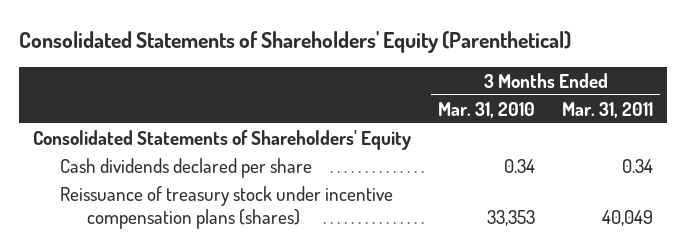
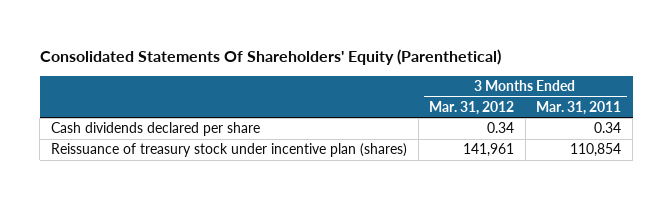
[19,31,572,54] Consolidated Statements of Shareholders' Equity (Parenthetical) -> [39,48,501,65] Consolidated Statements Of Shareholders' Equity (Parenthetical)
[438,101,536,118] Mar. 31, 2010 -> none
none -> [429,100,515,115] Mar. 31, 2012
[32,129,411,150] Consolidated Statements of Shareholders' Equity -> none
[59,185,393,229] Reissuance of treasury stock under incentive compensation plans (shares) -> [50,143,407,158] Reissuance of treasury stock under incentive plan (shares)
[602,209,654,226] 40,049 -> [570,143,622,158] 110,854

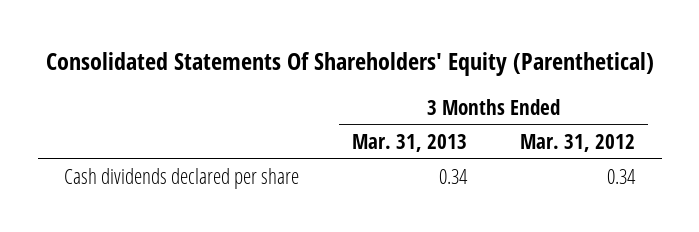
[536,100,622,115] Mar. 31, 2011 -> none
none -> [352,134,468,153] Mar. 31, 2013
[50,143,407,158] Reissuance of treasury stock under incentive plan (shares) -> none

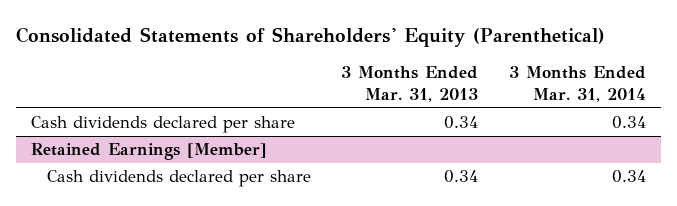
[45,52,654,77] Consolidated Statements Of Shareholders' Equity (Parenthetical) -> [15,27,605,48] Consolidated Statements of Shareholders' Equity (Parenthetical)
[520,134,636,153] Mar. 31, 2012 -> none
none -> [508,66,646,103] 3 Months Ended Mar. 31, 2014
none -> [30,143,267,161] Retained Earnings [Member]
none -> [47,170,312,188] Cash dividends declared per share

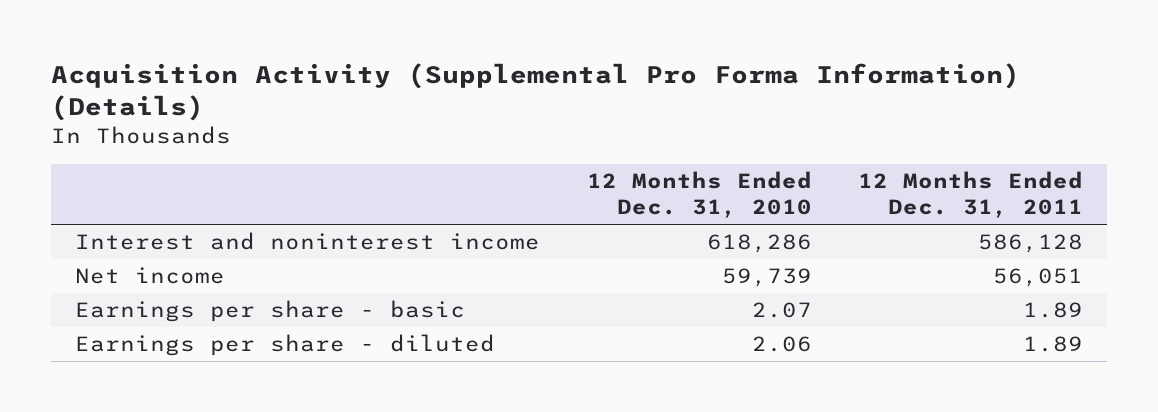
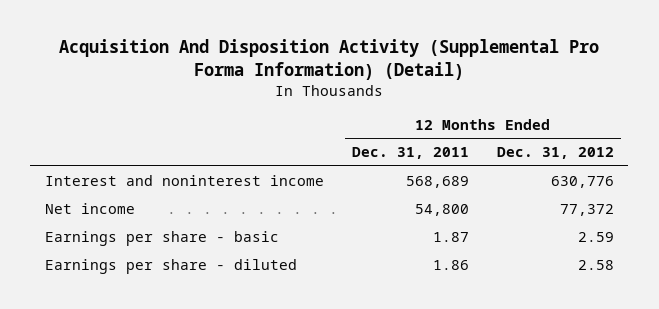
[51,63,1021,122] Acquisition Activity (Supplemental Pro Forma Information) (Details) -> [59,39,600,81] Acquisition And Disposition Activity (Supplemental Pro Forma Information) (Detail)
[586,170,812,219] 12 Months Ended Dec. 31, 2010 -> none
none -> [497,147,615,160] Dec. 31, 2012
[978,233,1084,253] 586,128 -> [405,176,469,189] 568,689
[993,267,1084,287] 56,051 -> [414,204,469,217] 54,800
[1023,301,1084,318] 1.89 -> [432,232,469,243] 1.87
[1023,335,1084,352] 1.89 -> [432,260,469,271] 1.86

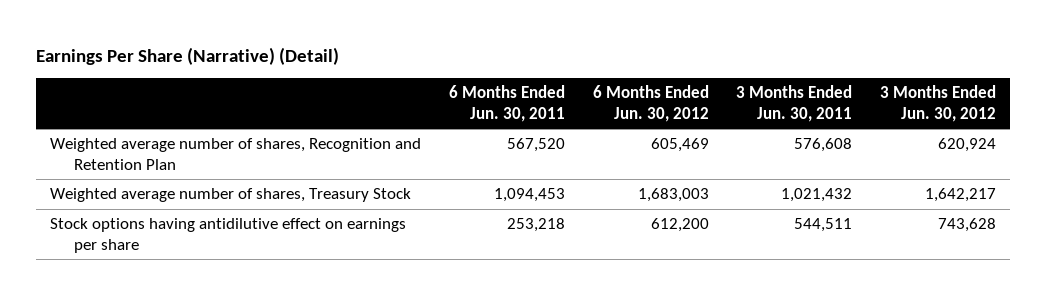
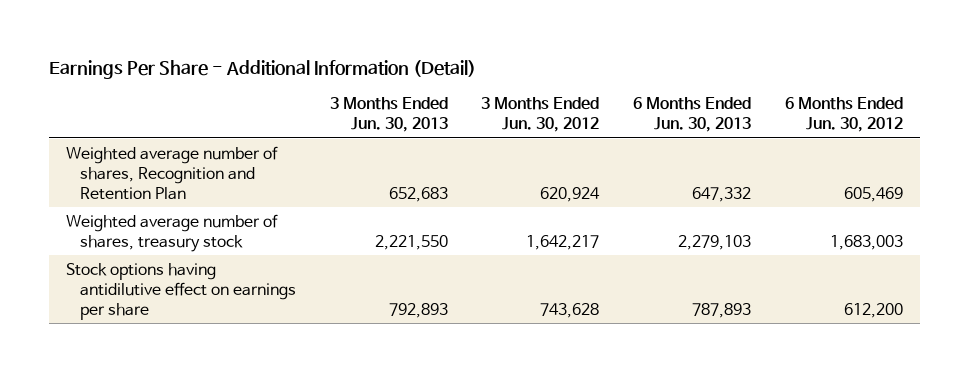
[36,46,340,65] Earnings Per Share (Narrative) (Detail) -> [49,59,477,79] Earnings Per Share - Additional Information (Detail)
[448,85,565,122] 6 Months Ended Jun. 30, 2011 -> none
[736,85,853,122] 3 Months Ended Jun. 30, 2011 -> none
none -> [329,97,448,133] 3 Months Ended Jun. 30, 2013
none -> [633,97,752,133] 6 Months Ended Jun. 30, 2013
[50,188,412,203] Weighted average number of shares, Treasury Stock -> [65,213,278,252] Weighted average number of shares, treasury stock

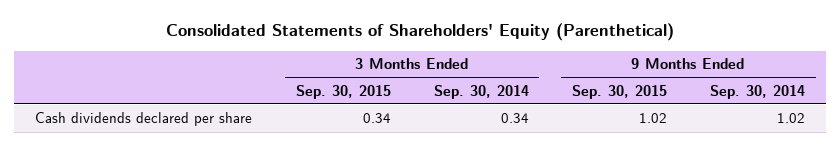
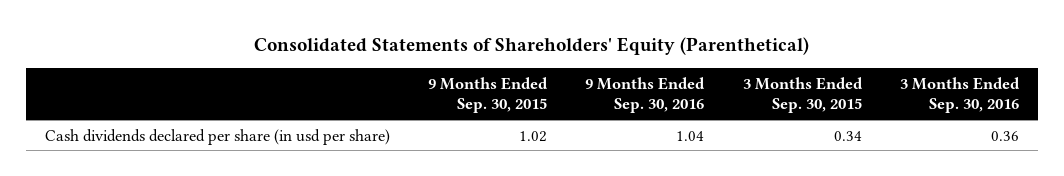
[433,84,529,99] Sep. 30, 2014 -> none
[709,84,805,99] Sep. 30, 2014 -> none
none -> [585,76,706,114] 9 Months Ended Sep. 30, 2016
none -> [899,76,1020,114] 3 Months Ended Sep. 30, 2016
[35,112,253,127] Cash dividends declared per share -> [44,128,390,145] Cash dividends declared per share (in usd per share)

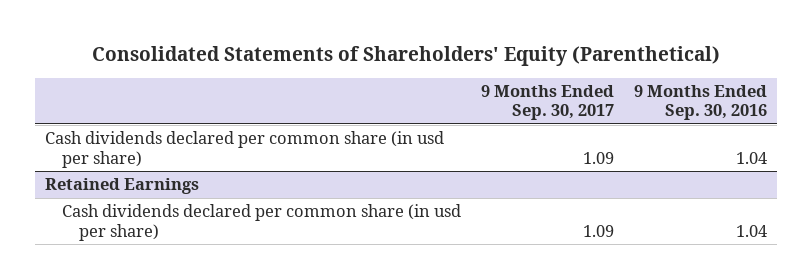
[428,76,549,114] 9 Months Ended Sep. 30, 2015 -> none
[742,76,863,114] 3 Months Ended Sep. 30, 2015 -> none
[899,76,1020,114] 3 Months Ended Sep. 30, 2016 -> none
none -> [481,84,615,121] 9 Months Ended Sep. 30, 2017
[44,128,390,145] Cash dividends declared per share (in usd per share) -> [45,131,445,168] Cash dividends declared per common share (in usd per share)
none -> [45,178,200,195] Retained Earnings
none -> [62,204,462,241] Cash dividends declared per common share (in usd per share)

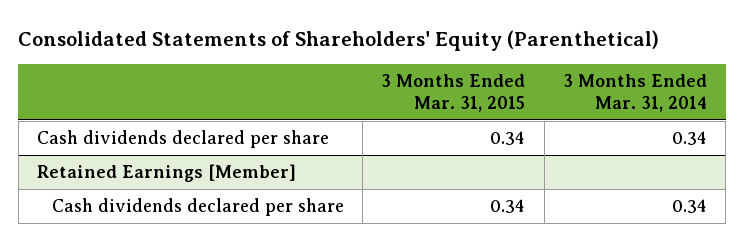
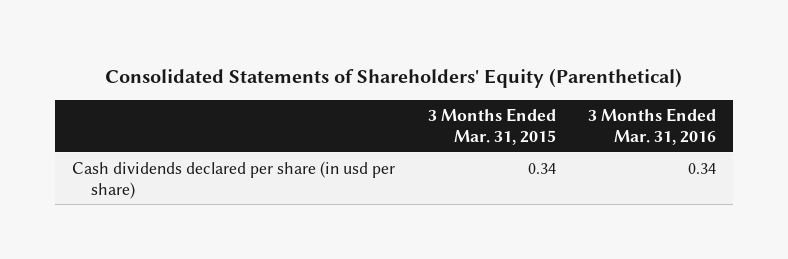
[562,73,707,113] 3 Months Ended Mar. 31, 2014 -> none
none -> [588,108,717,145] 3 Months Ended Mar. 31, 2016
[37,163,297,182] Retained Earnings [Member] -> none
[51,197,344,216] Cash dividends declared per share -> none
[37,129,330,148] Cash dividends declared per share -> [71,161,395,199] Cash dividends declared per share (in usd per share)

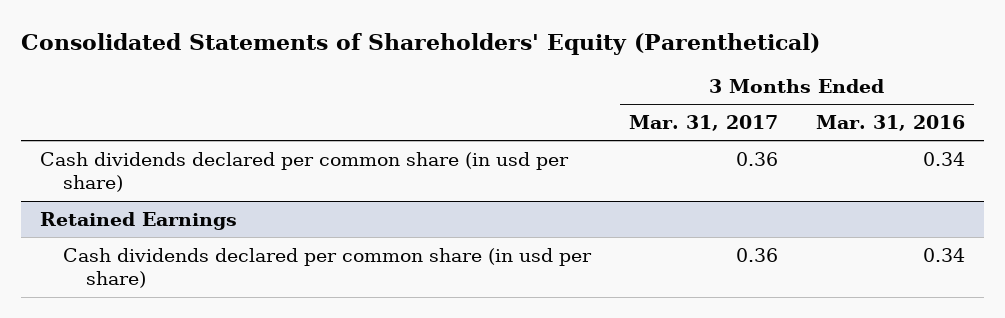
[427,108,556,145] 3 Months Ended Mar. 31, 2015 -> none
none -> [628,114,778,131] Mar. 31, 2017
[71,161,395,199] Cash dividends declared per share (in usd per share) -> [40,151,570,193] Cash dividends declared per common share (in usd per share)
none -> [40,211,238,230] Retained Earnings
none -> [63,247,593,289] Cash dividends declared per common share (in usd per share)

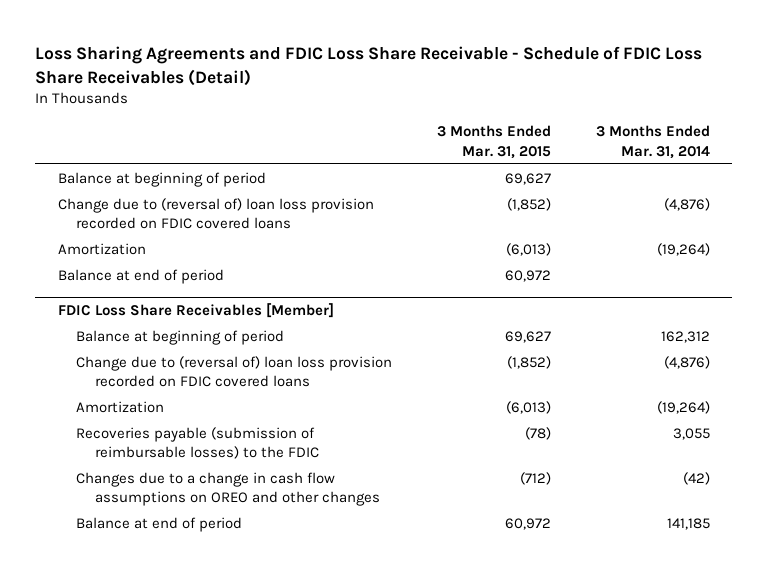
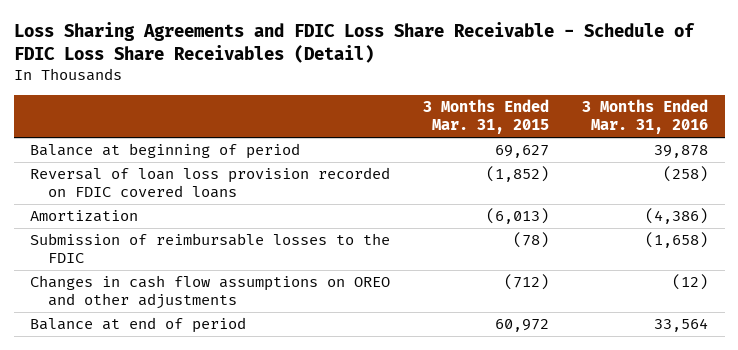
[595,125,710,159] 3 Months Ended Mar. 31, 2014 -> none
none -> [582,99,709,135] 3 Months Ended Mar. 31, 2016
[57,242,146,255] Amortization -> none
[57,268,224,284] Balance at end of period -> none
[57,303,334,319] FDIC Loss Share Receivables [Member] -> none
[76,329,285,345] Balance at beginning of period -> none
[76,355,393,388] Change due to (reversal of) loan loss provision recorded on FDIC covered loans -> none
[57,197,374,230] Change due to (reversal of) loan loss provision recorded on FDIC covered loans -> [30,167,391,199] Reversal of loan loss provision recorded on FDIC covered loans
[76,426,319,460] Recoveries payable (submission of reimbursable losses) to the FDIC -> [30,233,391,264] Submission of reimbursable losses to the FDIC
[76,471,380,507] Changes due to a change in cash flow assumptions on OREO and other changes -> [30,275,391,310] Changes in cash flow assumptions on OREO and other adjustments

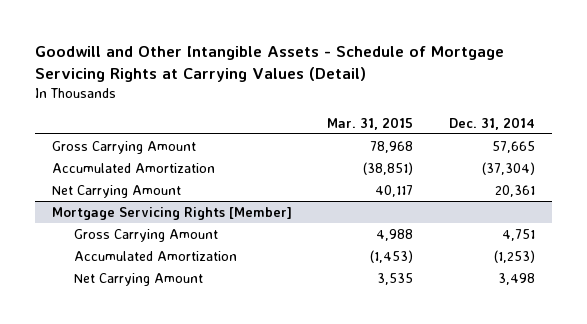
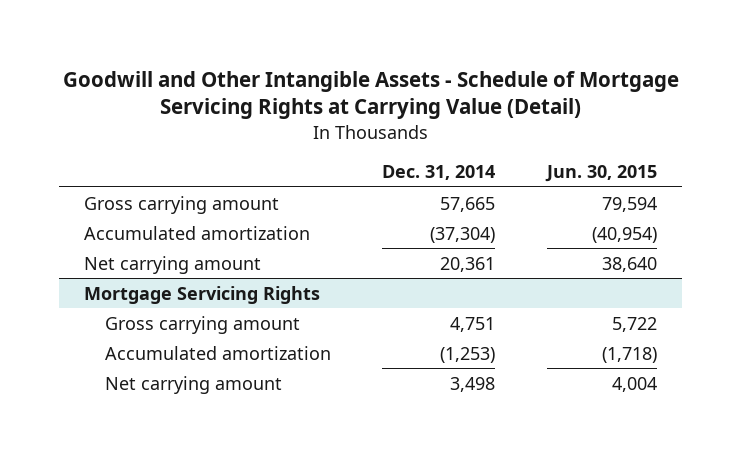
[34,45,504,82] Goodwill and Other Intangible Assets - Schedule of Mortgage Servicing Rights at Carrying Values (Detail) -> [62,70,679,120] Goodwill and Other Intangible Assets - Schedule of Mortgage Servicing Rights at Carrying Value (Detail)
[327,116,414,130] Mar. 31, 2015 -> none
none -> [544,164,657,182] Jun. 30, 2015
[52,140,197,154] Gross Carrying Amount -> [84,195,280,214] Gross carrying amount
[52,162,216,173] Accumulated Amortization -> [84,225,311,240] Accumulated amortization
[52,184,182,198] Net Carrying Amount -> [84,255,262,274] Net carrying amount
[52,206,293,220] Mortgage Servicing Rights [Member] -> [84,285,321,304] Mortgage Servicing Rights
[74,228,219,242] Gross Carrying Amount -> [105,315,301,334] Gross carrying amount
[74,250,238,261] Accumulated Amortization -> [105,345,332,360] Accumulated amortization
[74,272,204,286] Net Carrying Amount -> [105,375,283,394] Net carrying amount

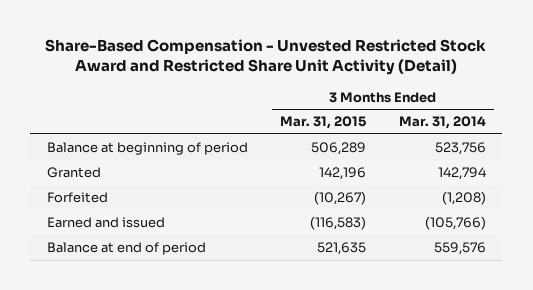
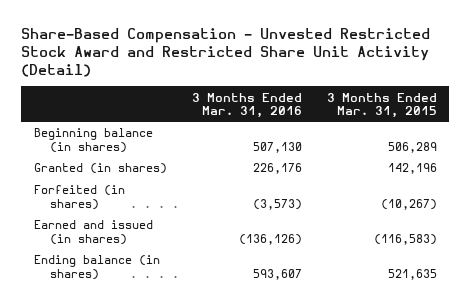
[398,116,486,130] Mar. 31, 2014 -> none
none -> [191,92,302,118] 3 Months Ended Mar. 31, 2016
[46,142,248,156] Balance at beginning of period -> [33,128,153,153] Beginning balance (in shares)
[46,167,101,179] Granted -> [33,163,167,175] Granted (in shares)
[46,192,108,204] Forfeited -> [33,185,125,210] Forfeited (in shares)
[46,217,165,229] Earned and issued -> [33,220,153,245] Earned and issued (in shares)
[46,242,206,256] Balance at end of period -> [33,255,160,280] Ending balance (in shares)

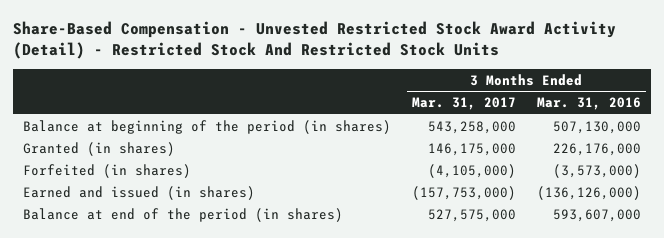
[21,28,431,77] Share-Based Compensation - Unvested Restricted Stock Award and Restricted Share Unit Activity (Detail) -> [12,20,616,60] Share-Based Compensation - Unvested Restricted Stock Award Activity (Detail) - Restricted Stock And Restricted Stock Units
[326,92,437,118] 3 Months Ended Mar. 31, 2015 -> none
none -> [412,97,517,111] Mar. 31, 2017
[33,128,153,153] Beginning balance (in shares) -> [23,120,392,135] Balance at beginning of the period (in shares)
[252,141,302,153] 507,130 -> [552,121,641,135] 507,130,000
[252,163,302,175] 226,176 -> [552,143,641,157] 226,176,000
[252,198,302,210] (3,573) -> [552,164,641,179] (3,573,000)
[238,233,302,245] (136,126) -> [536,186,641,201] (136,126,000)
[33,255,160,280] Ending balance (in shares) -> [23,208,344,223] Balance at end of the period (in shares)
[252,268,302,280] 593,607 -> [552,209,641,223] 593,607,000

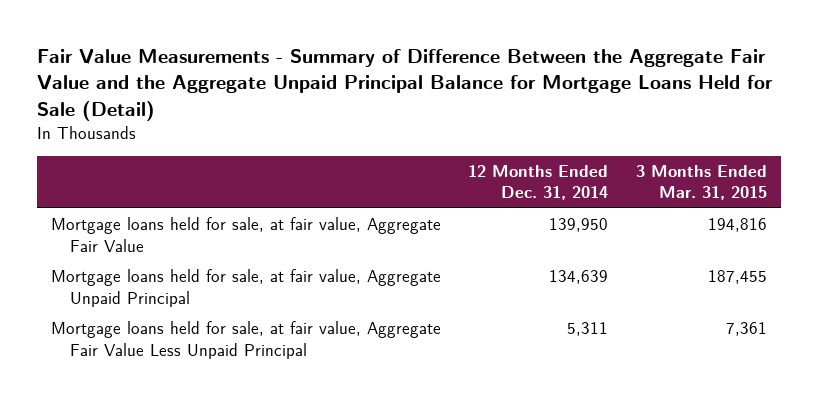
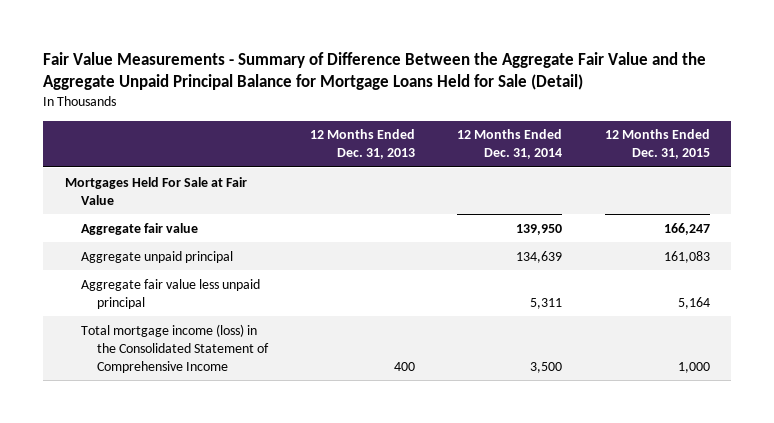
[636,165,768,201] 3 Months Ended Mar. 31, 2015 -> none
none -> [310,129,416,160] 12 Months Ended Dec. 31, 2013
none -> [604,129,710,160] 12 Months Ended Dec. 31, 2015
none -> [64,176,247,205] Mortgages Held For Sale at Fair Value
[50,217,441,252] Mortgage loans held for sale, at fair value, Aggregate Fair Value -> [80,222,198,235] Aggregate fair value
[50,269,441,307] Mortgage loans held for sale, at fair value, Aggregate Unpaid Principal -> [80,250,233,263] Aggregate unpaid principal
[50,321,441,359] Mortgage loans held for sale, at fair value, Aggregate Fair Value Less Unpaid Principal -> [80,278,260,309] Aggregate fair value less unpaid principal
none -> [80,323,269,373] Total mortgage income (loss) in the Consolidated Statement of Comprehensive Income

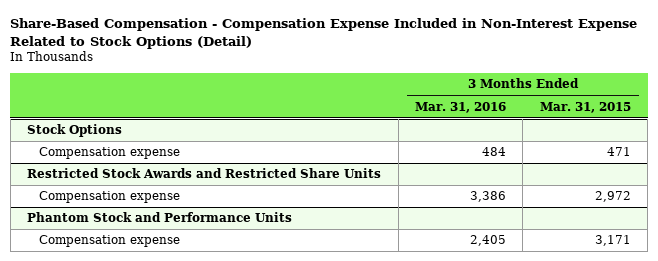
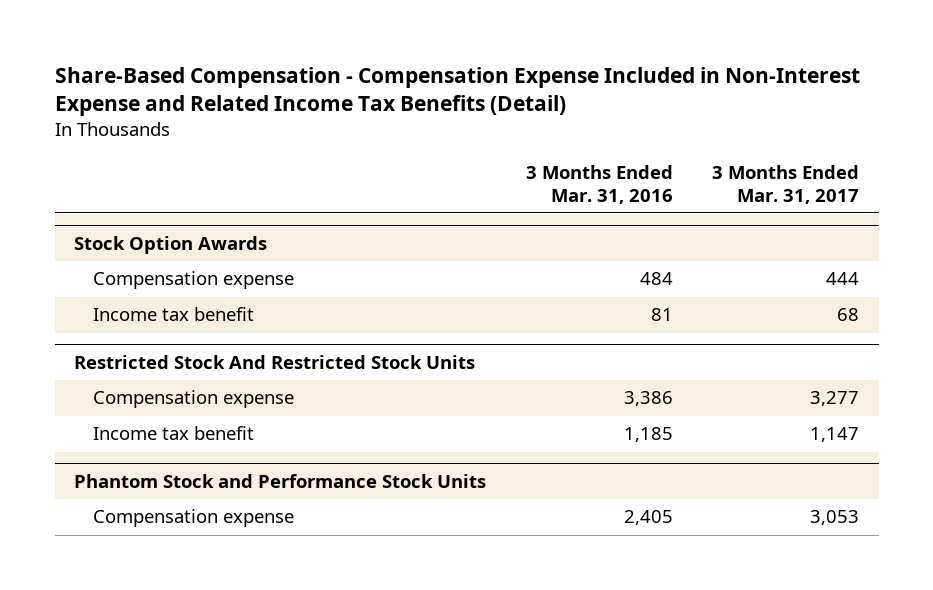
[10,18,638,49] Share-Based Compensation - Compensation Expense Included in Non-Interest Expense Related to Stock Options (Detail) -> [54,67,860,117] Share-Based Compensation - Compensation Expense Included in Non-Interest Expense and Related Income Tax Benefits (Detail)
[539,101,631,113] Mar. 31, 2015 -> none
none -> [712,164,860,204] 3 Months Ended Mar. 31, 2017
[27,124,123,138] Stock Options -> [74,235,268,254] Stock Option Awards
none -> [92,307,254,322] Income tax benefit
[27,168,382,179] Restricted Stock Awards and Restricted Share Units -> [74,354,476,369] Restricted Stock And Restricted Stock Units
none -> [92,426,254,441] Income tax benefit
[27,212,293,223] Phantom Stock and Performance Units -> [74,473,487,488] Phantom Stock and Performance Stock Units

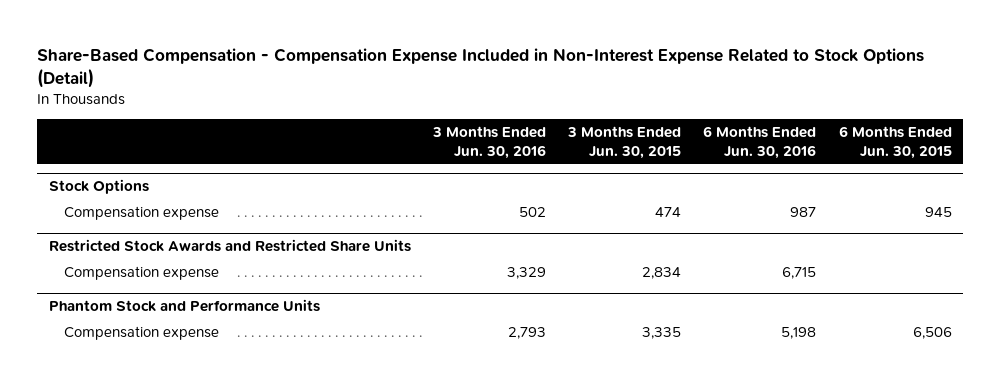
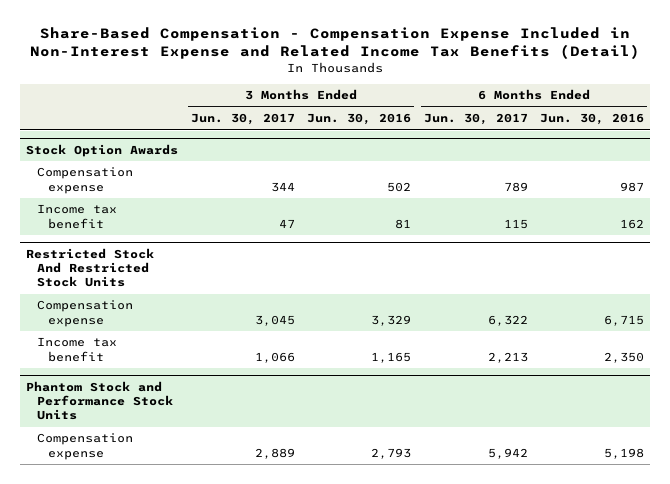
[37,47,925,88] Share-Based Compensation - Compensation Expense Included in Non-Interest Expense Related to Stock Options (Detail) -> [30,27,641,60] Share-Based Compensation - Compensation Expense Included in Non-Interest Expense and Related Income Tax Benefits (Detail)
[567,125,682,159] 3 Months Ended Jun. 30, 2015 -> none
[838,125,952,159] 6 Months Ended Jun. 30, 2015 -> none
none -> [190,113,295,126] Jun. 30, 2017
none -> [423,113,528,126] Jun. 30, 2017
[48,179,149,195] Stock Options -> [26,143,179,157] Stock Option Awards
none -> [37,204,118,229] Income tax benefit
[48,239,411,253] Restricted Stock Awards and Restricted Share Units -> [26,247,155,288] Restricted Stock And Restricted Stock Units
none -> [37,337,118,362] Income tax benefit
[48,299,320,313] Phantom Stock and Performance Units -> [26,380,174,421] Phantom Stock and Performance Stock Units

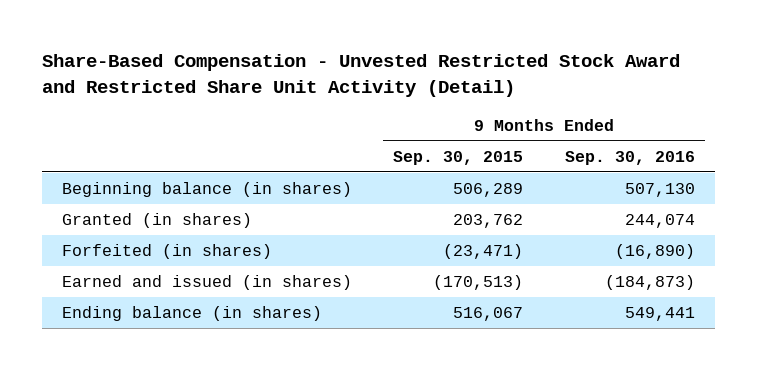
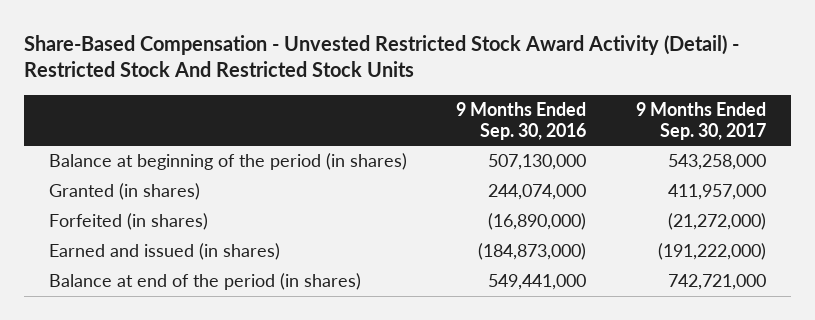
[41,54,680,98] Share-Based Compensation - Unvested Restricted Stock Award and Restricted Share Unit Activity (Detail) -> [23,34,739,78] Share-Based Compensation - Unvested Restricted Stock Award Activity (Detail) - Restricted Stock And Restricted Stock Units
[393,150,524,165] Sep. 30, 2015 -> none
none -> [636,101,767,140] 9 Months Ended Sep. 30, 2017
[62,181,353,197] Beginning balance (in shares) -> [48,153,407,171] Balance at beginning of the period (in shares)
[624,182,695,197] 507,130 -> [488,154,587,171] 507,130,000
[624,213,695,228] 244,074 -> [488,184,587,201] 244,074,000
[614,243,695,259] (16,890) -> [488,213,587,231] (16,890,000)
[604,274,695,290] (184,873) -> [478,243,587,261] (184,873,000)
[62,305,323,321] Ending balance (in shares) -> [48,273,361,291] Balance at end of the period (in shares)
[624,306,695,321] 549,441 -> [488,274,587,291] 549,441,000

